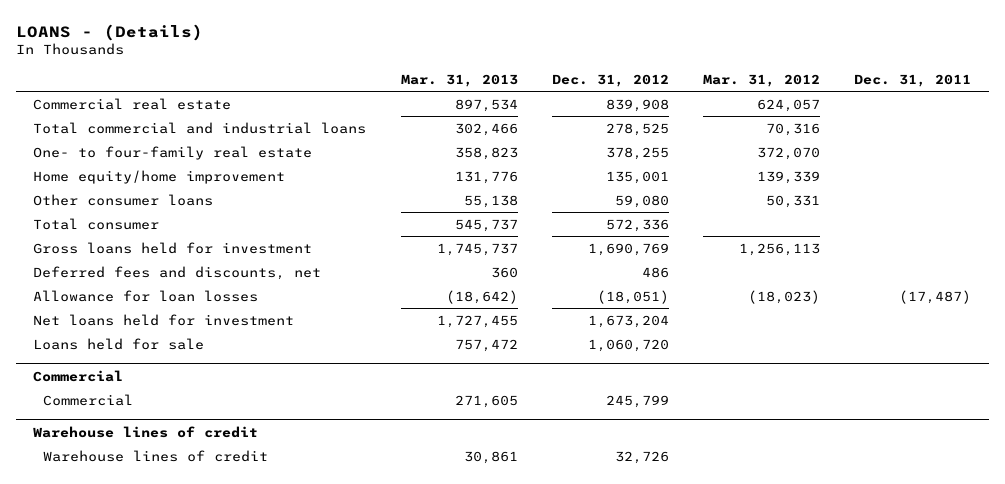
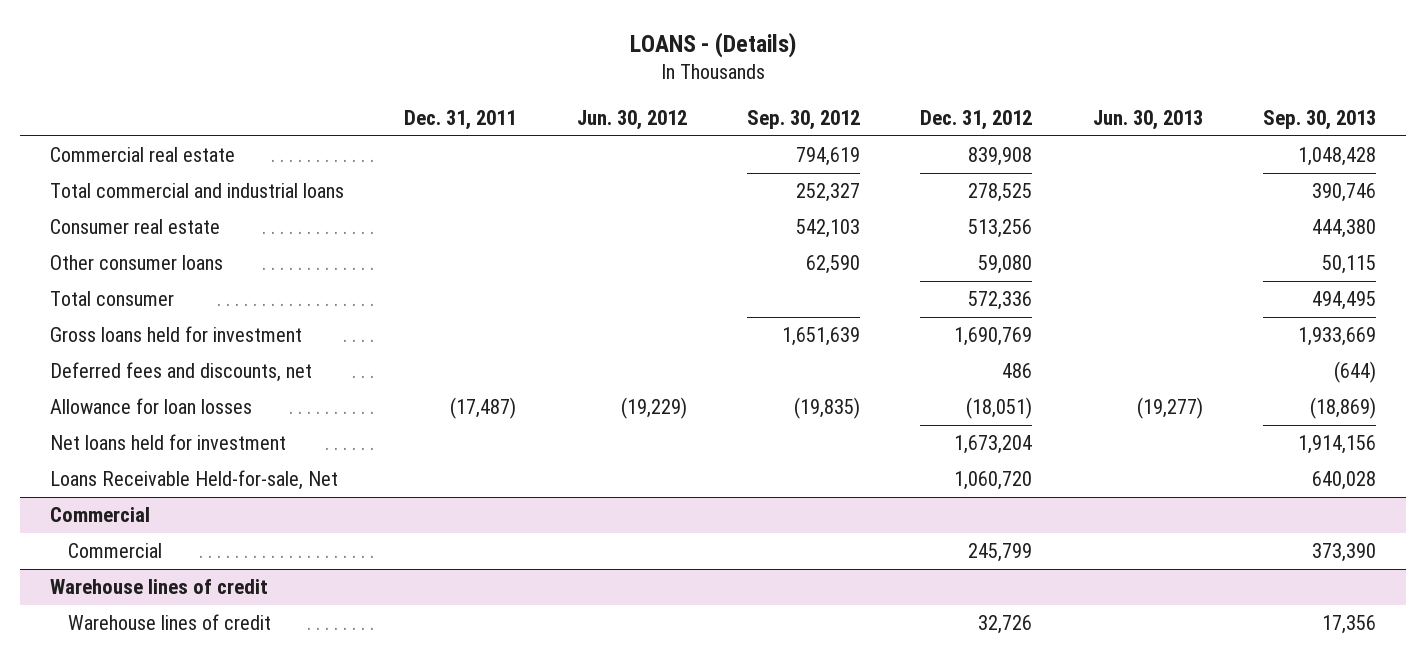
[400,74,518,88] Mar. 31, 2013 -> none
[703,74,821,88] Mar. 31, 2012 -> none
none -> [576,109,687,130] Jun. 30, 2012
none -> [747,109,861,130] Sep. 30, 2012
none -> [1092,109,1203,130] Jun. 30, 2013
none -> [1263,109,1377,130] Sep. 30, 2013
[33,169,286,184] Home equity/home improvement -> none
[33,145,313,160] One- to four-family real estate -> [50,219,221,235] Consumer real estate
[605,146,669,160] 378,255 -> [968,219,1033,239] 513,256
[33,337,205,350] Loans held for sale -> [50,470,339,491] Loans Receivable Held-for-sale, Net

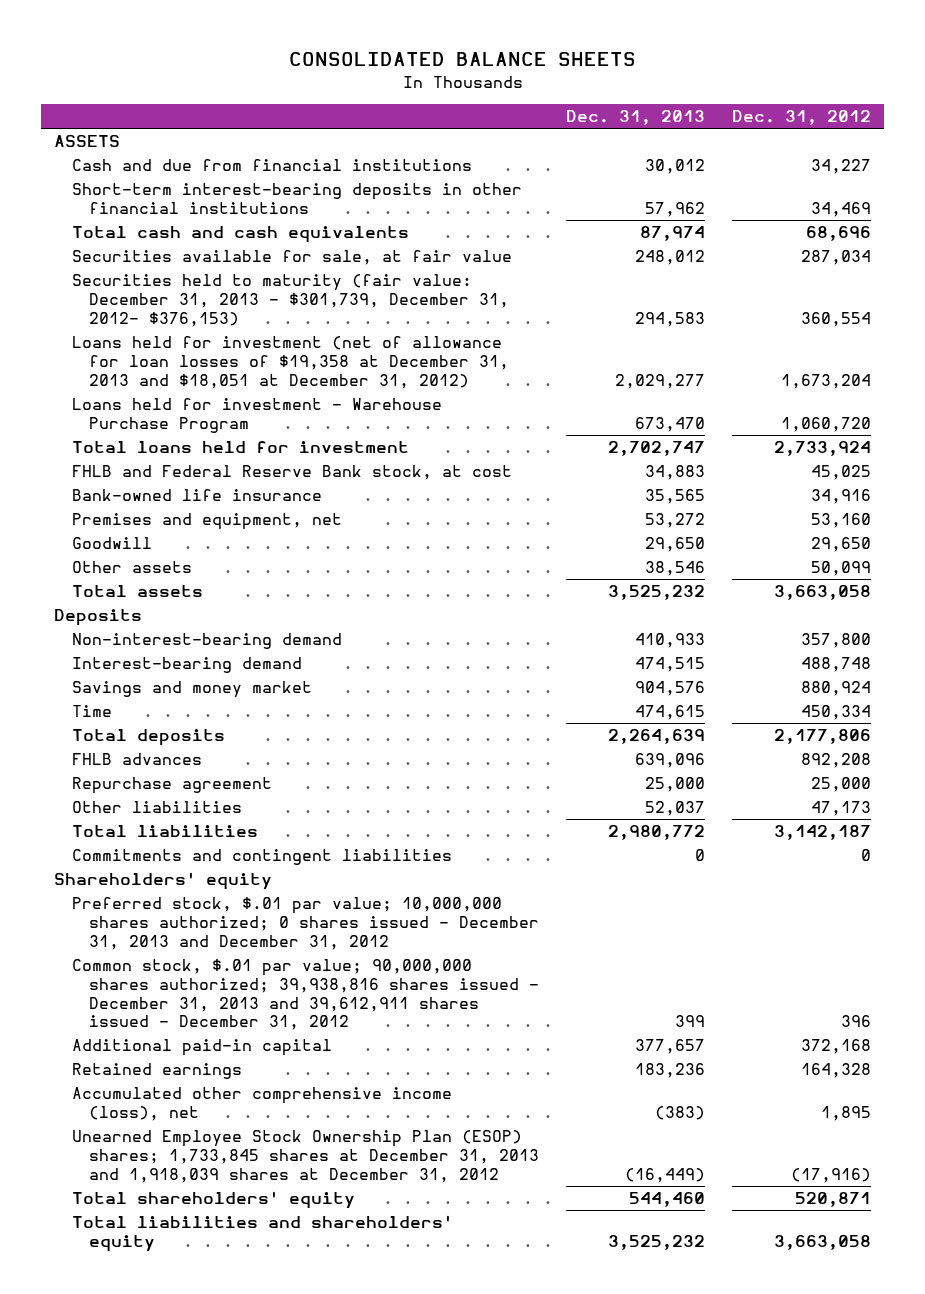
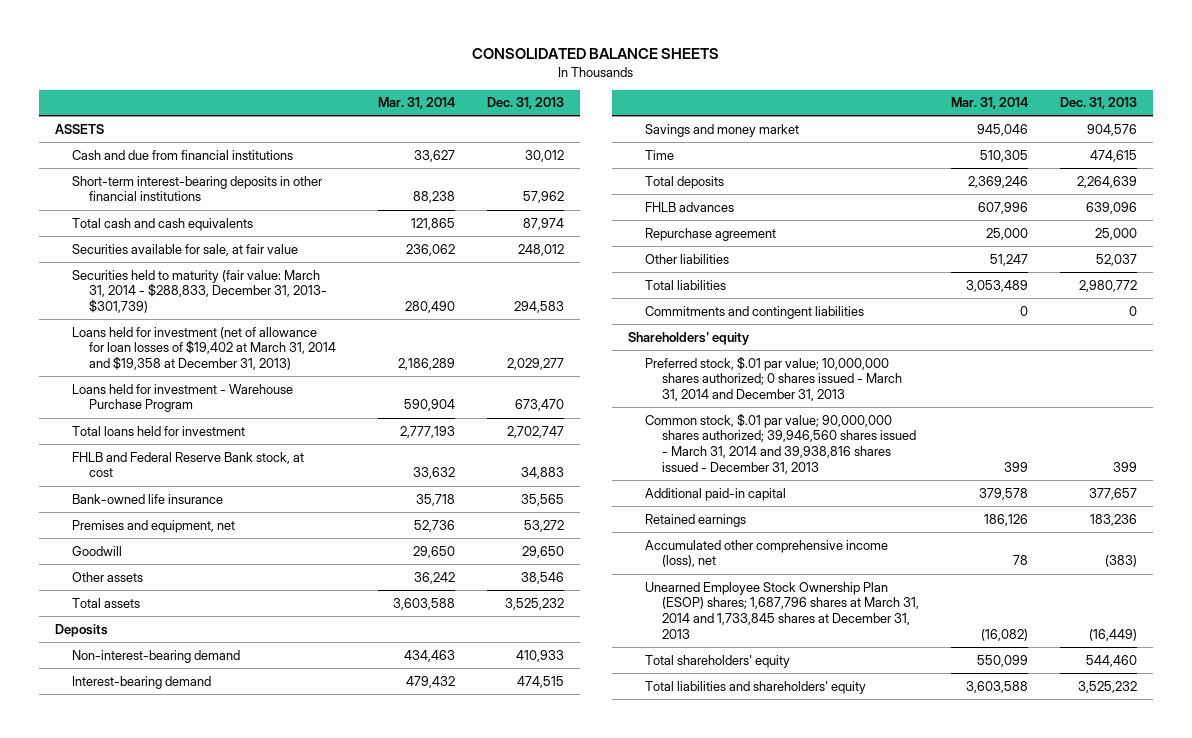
[731,109,871,125] Dec. 31, 2012 -> none
none -> [377,97,455,110] Mar. 31, 2014
[71,274,510,327] Securities held to maturity (fair value: December 31, 2013 - $301,739, December 31, 2012- $376,153) -> [71,269,327,314] Securities held to maturity (fair value: March 31, 2014 - $288,833, December 31, 2013- $301,739)
[71,336,510,389] Loans held for investment (net of allowance for loan losses of $19,358 at December 31, 2013 and $18,051 at December 31, 2012) -> [71,326,336,371] Loans held for investment (net of allowance for loan losses of $19,402 at March 31, 2014 and $19,358 at December 31, 2013)
[71,897,540,950] Preferred stock, $.01 par value; 10,000,000 shares authorized; 0 shares issued - December 31, 2013 and December 31, 2012 -> [645,355,902,402] Preferred stock, $.01 par value; 10,000,000 shares authorized; 0 shares issued - March 31, 2014 and December 31, 2013
[71,959,540,1031] Common stock, $.01 par value; 90,000,000 shares authorized; 39,938,816 shares issued - December 31, 2013 and 39,612,911 shares issued - December 31, 2012 -> [645,412,916,475] Common stock, $.01 par value; 90,000,000 shares authorized; 39,946,560 shares issued - March 31, 2014 and 39,938,816 shares issued - December 31, 2013
[71,1130,540,1183] Unearned Employee Stock Ownership Plan (ESOP) shares; 1,733,845 shares at December 31, 2013 and 1,918,039 shares at December 31, 2012 -> [645,581,919,640] Unearned Employee Stock Ownership Plan (ESOP) shares; 1,687,796 shares at March 31, 2014 and 1,733,845 shares at December 31, 2013

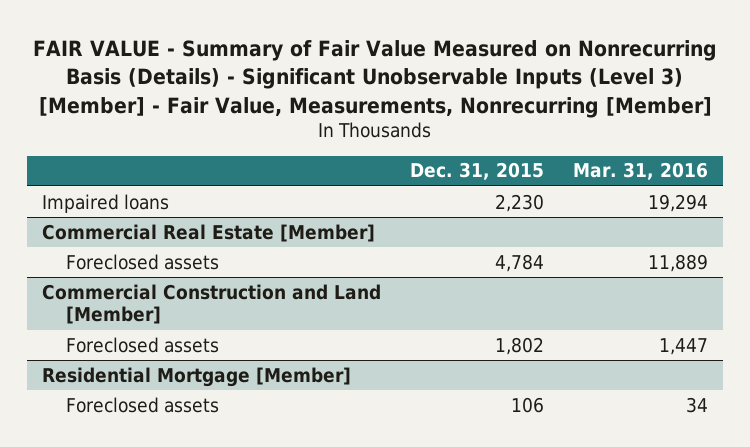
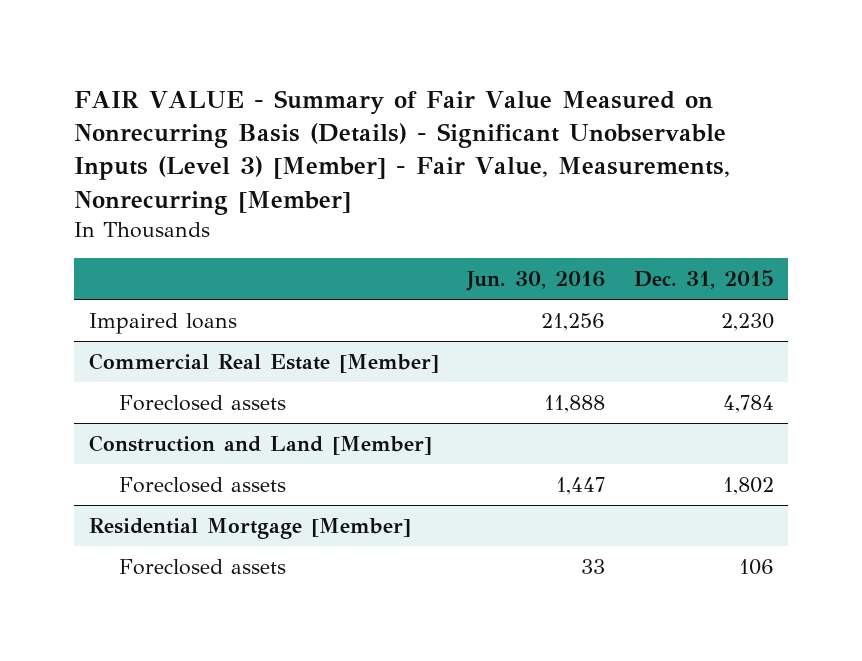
[573,162,709,181] Mar. 31, 2016 -> none
none -> [466,271,606,292] Jun. 30, 2016
[41,283,381,325] Commercial Construction and Land [Member] -> [88,435,432,456] Construction and Land [Member]

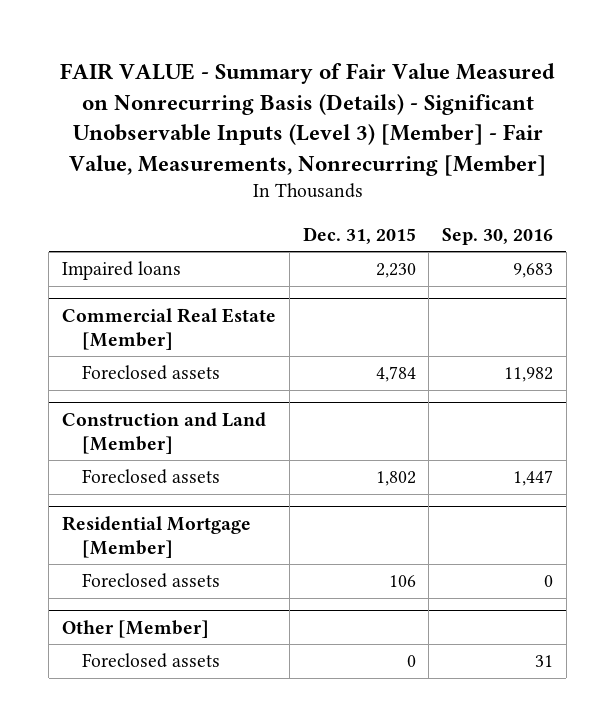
[466,271,606,292] Jun. 30, 2016 -> none
none -> [442,227,554,245] Sep. 30, 2016
none -> [61,619,209,638] Other [Member]
none -> [82,653,221,669] Foreclosed assets

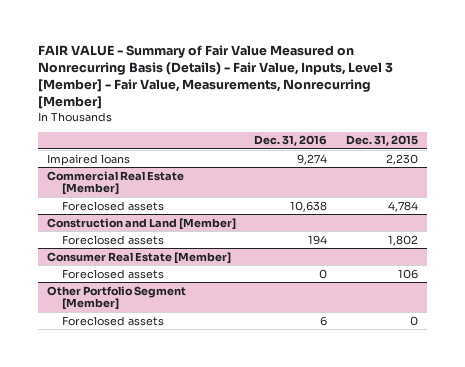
[59,63,555,176] FAIR VALUE - Summary of Fair Value Measured on Nonrecurring Basis (Details) - Significant Unobservable Inputs (Level 3) [Member] - Fair Value, Measurements, Nonrecurring [Member] -> [37,44,393,109] FAIR VALUE - Summary of Fair Value Measured on Nonrecurring Basis (Details) - Fair Value, Inputs, Level 3 [Member] - Fair Value, Measurements, Nonrecurring [Member]
[442,227,554,245] Sep. 30, 2016 -> none
none -> [254,135,328,147] Dec. 31, 2016
[61,515,251,558] Residential Mortgage [Member] -> [46,251,231,264] Consumer Real Estate [Member]
[61,619,209,638] Other [Member] -> [46,285,186,311] Other Portfolio Segment [Member]

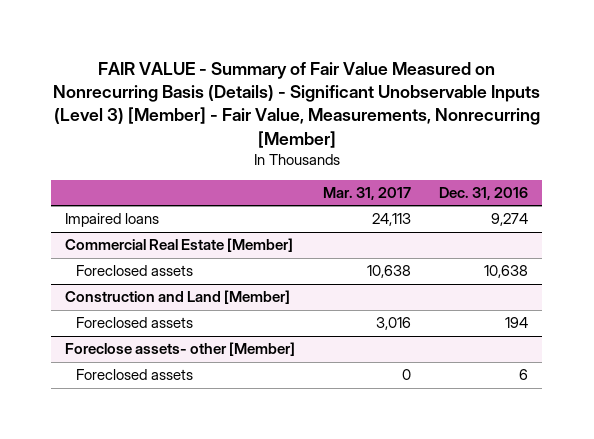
[37,44,393,109] FAIR VALUE - Summary of Fair Value Measured on Nonrecurring Basis (Details) - Fair Value, Inputs, Level 3 [Member] - Fair Value, Measurements, Nonrecurring [Member] -> [52,61,540,148] FAIR VALUE - Summary of Fair Value Measured on Nonrecurring Basis (Details) - Significant Unobservable Inputs (Level 3) [Member] - Fair Value, Measurements, Nonrecurring [Member]
[346,135,419,147] Dec. 31, 2015 -> none
none -> [323,187,412,201] Mar. 31, 2017
[61,268,164,279] Foreclosed assets -> none
[46,285,186,311] Other Portfolio Segment [Member] -> none
[46,251,231,264] Consumer Real Estate [Member] -> [65,342,296,357] Foreclose assets- other [Member]

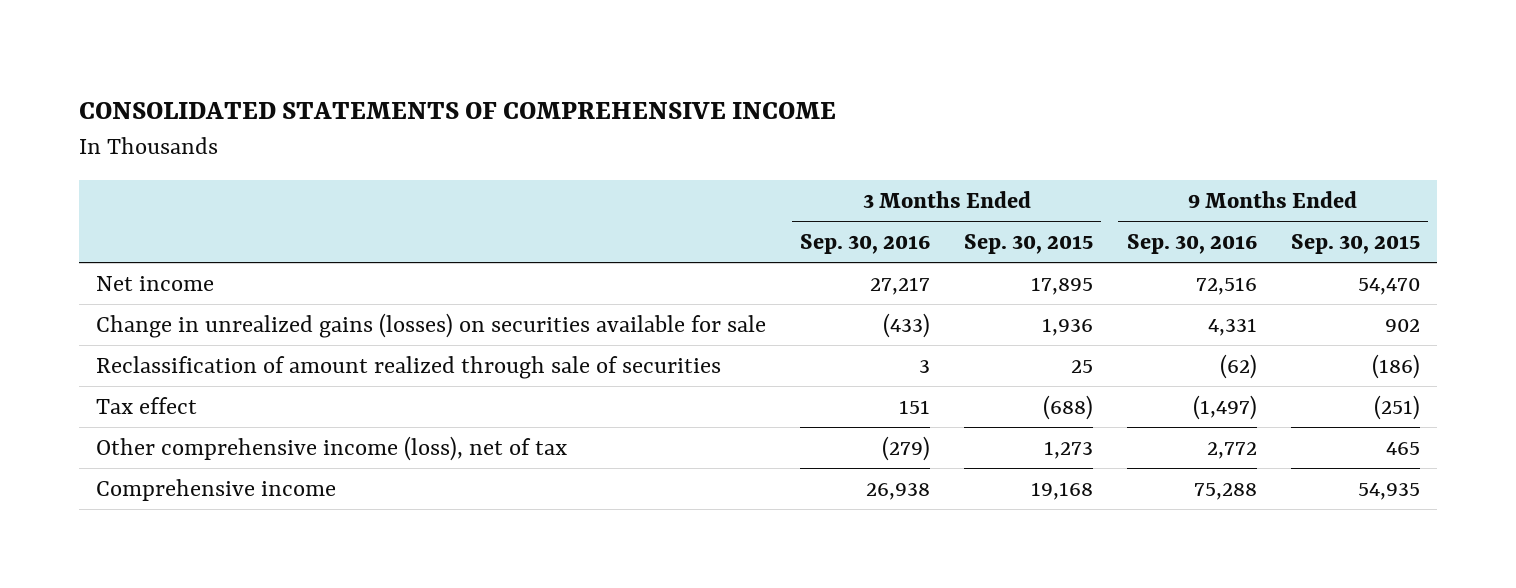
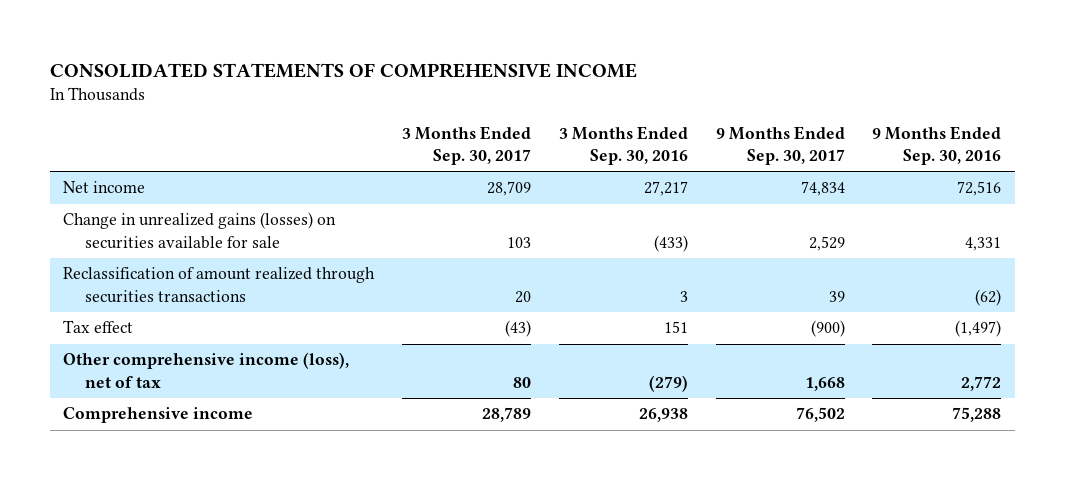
[963,234,1093,255] Sep. 30, 2015 -> none
[1290,234,1420,255] Sep. 30, 2015 -> none
none -> [402,125,532,166] 3 Months Ended Sep. 30, 2017
none -> [715,125,845,166] 9 Months Ended Sep. 30, 2017
[96,355,722,379] Reclassification of amount realized through sale of securities -> [63,267,376,303] Reclassification of amount realized through securities transactions

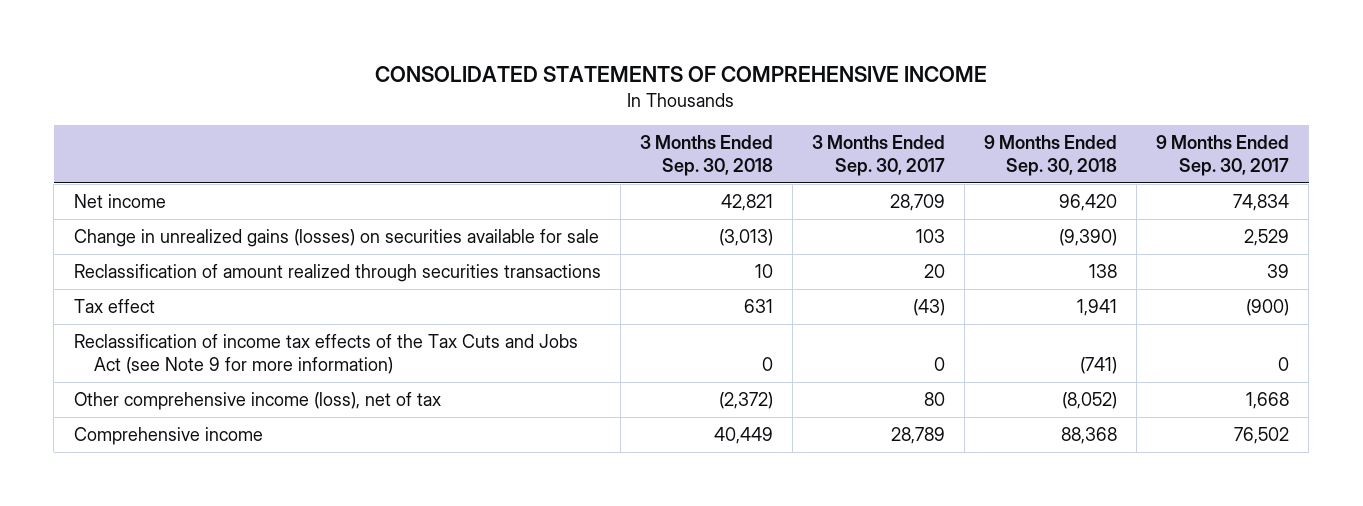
[558,125,688,166] 3 Months Ended Sep. 30, 2016 -> none
[872,125,1002,166] 9 Months Ended Sep. 30, 2016 -> none
none -> [639,135,773,176] 3 Months Ended Sep. 30, 2018
none -> [984,135,1118,176] 9 Months Ended Sep. 30, 2018
none -> [73,334,578,375] Reclassification of income tax effects of the Tax Cuts and Jobs Act (see Note 9 for more information)

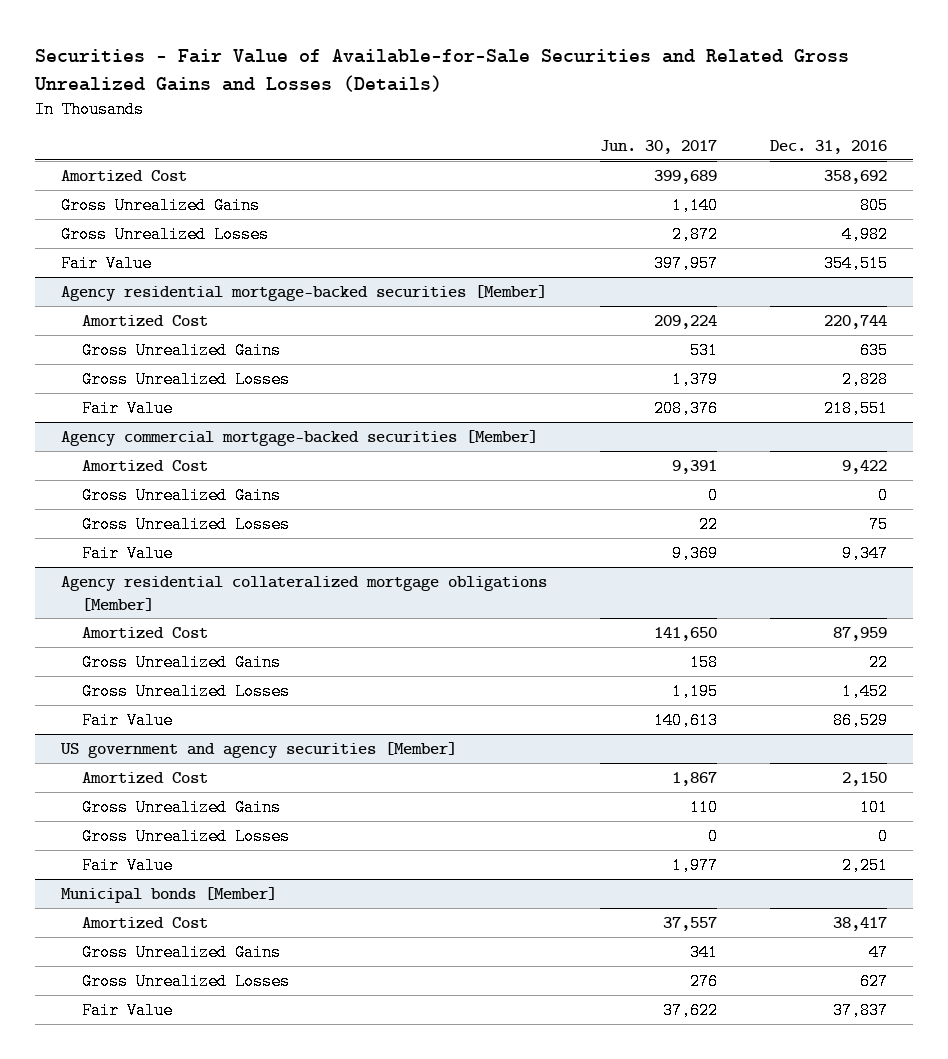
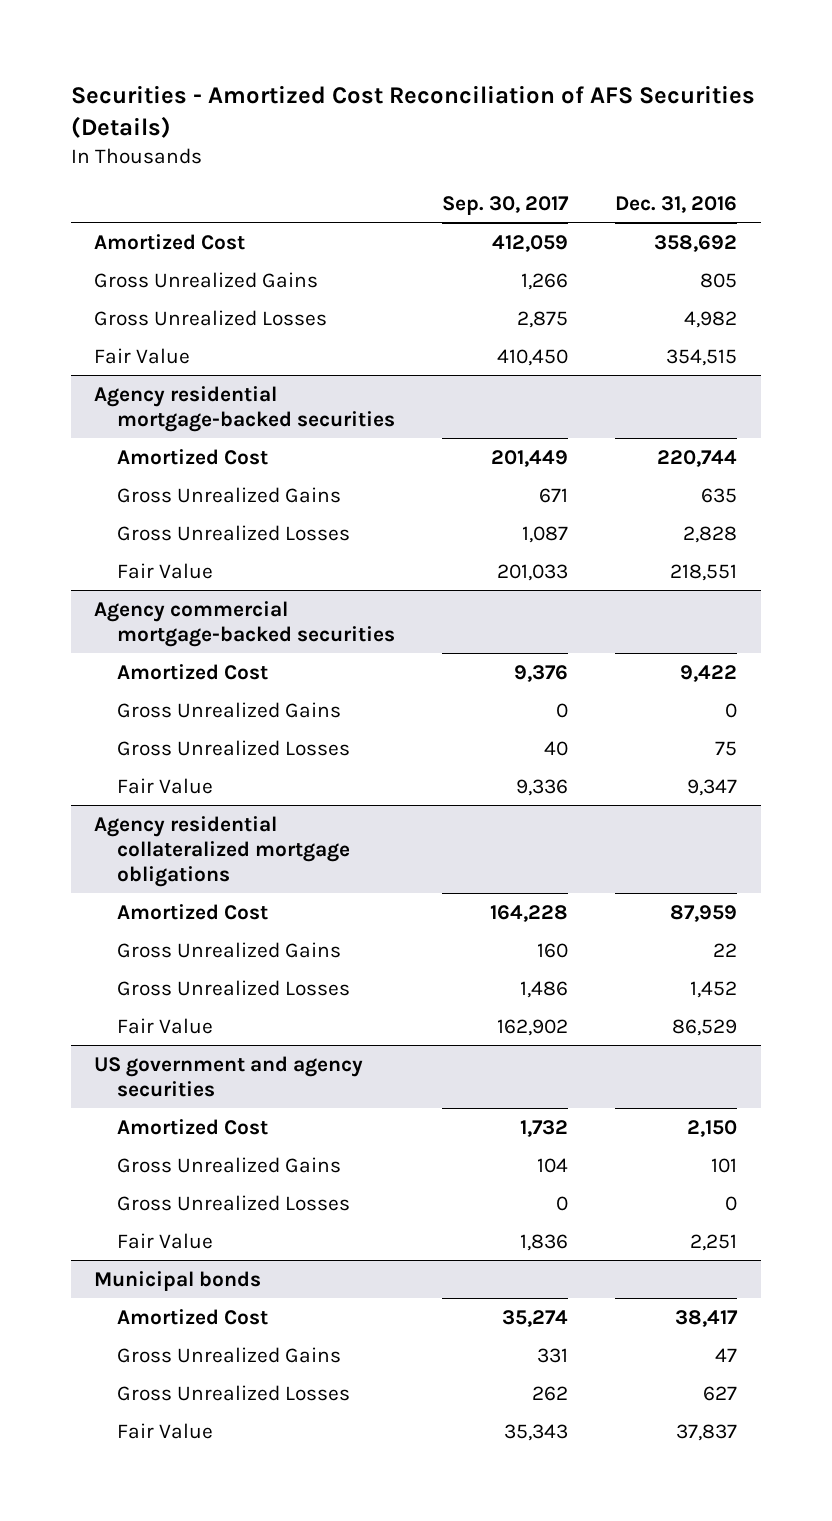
[33,49,849,92] Securities - Fair Value of Available-for-Sale Securities and Related Gross Unrealized Gains and Losses (Details) -> [70,85,755,139] Securities - Amortized Cost Reconciliation of AFS Securities (Details)
[600,139,718,154] Jun. 30, 2017 -> none
none -> [441,195,569,215] Sep. 30, 2017
[61,284,548,301] Agency residential mortgage-backed securities [Member] -> [94,385,395,432] Agency residential mortgage-backed securities
[61,429,539,446] Agency commercial mortgage-backed securities [Member] -> [94,600,395,647] Agency commercial mortgage-backed securities
[61,575,548,611] Agency residential collateralized mortgage obligations [Member] -> [94,815,350,887] Agency residential collateralized mortgage obligations
[60,741,458,758] US government and agency securities [Member] -> [94,1055,364,1097] US government and agency securities
[61,886,278,903] Municipal bonds [Member] -> [94,1270,262,1291] Municipal bonds

